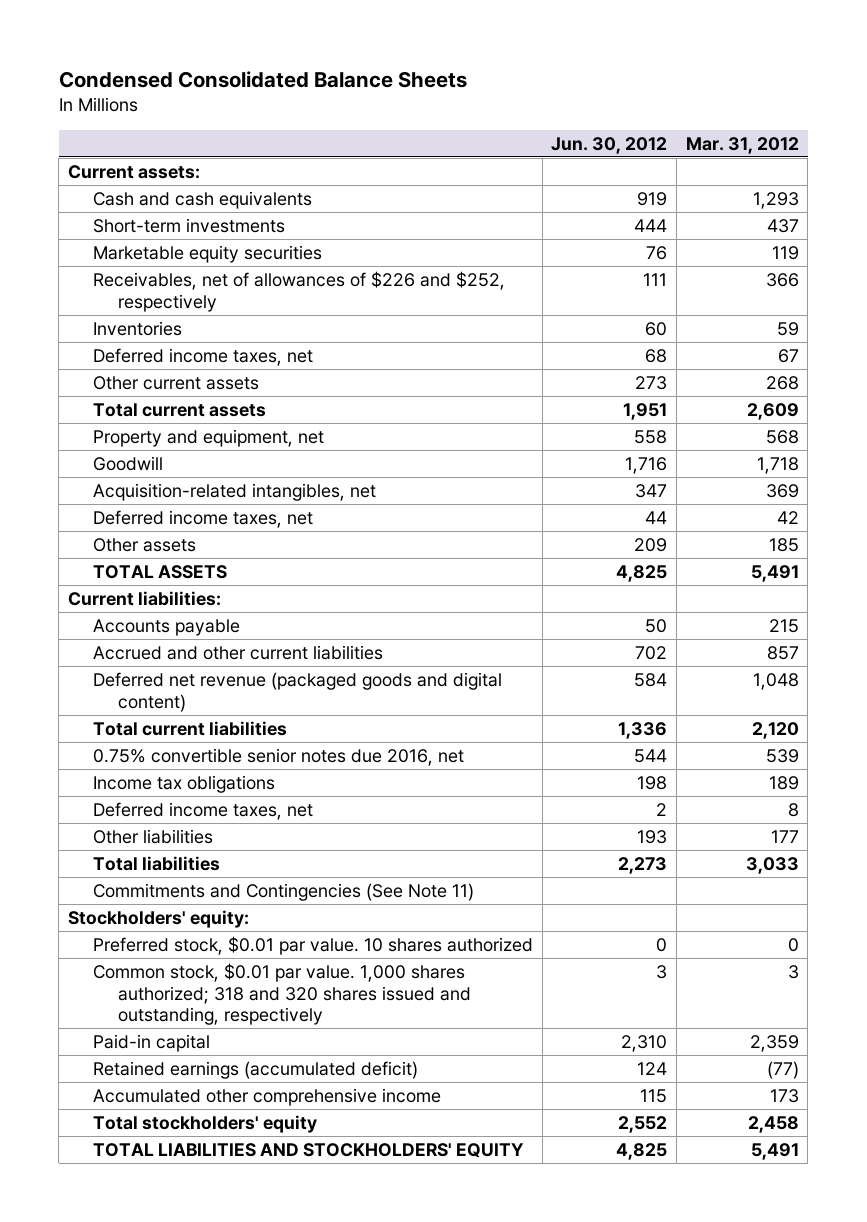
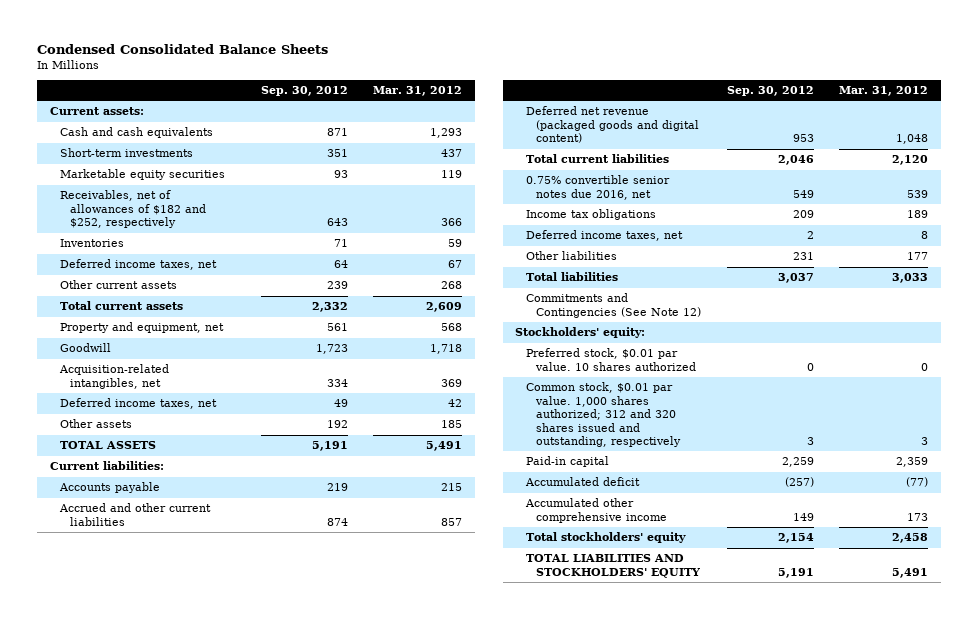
[551,136,668,154] Jun. 30, 2012 -> none
none -> [260,86,348,97] Sep. 30, 2012
[93,270,506,312] Receivables, net of allowances of $226 and $252, respectively -> [60,190,207,229] Receivables, net of allowances of $182 and $252, respectively
[93,882,475,901] Commitments and Contingencies (See Note 11) -> [525,293,702,318] Commitments and Contingencies (See Note 12)
[93,962,472,1026] Common stock, $0.01 par value. 1,000 shares authorized; 318 and 320 shares issued and outstanding, respectively -> [525,382,682,447] Common stock, $0.01 par value. 1,000 shares authorized; 312 and 320 shares issued and outstanding, respectively
[93,1060,419,1079] Retained earnings (accumulated deficit) -> [524,477,640,487] Accumulated deficit

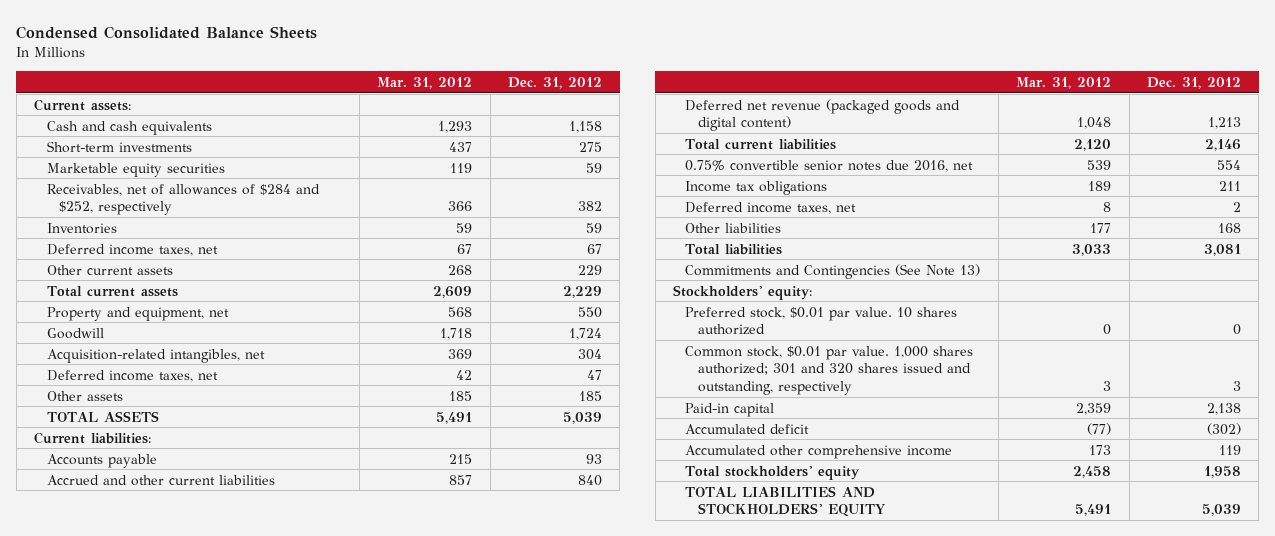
[260,86,348,97] Sep. 30, 2012 -> none
none -> [508,76,603,89] Dec. 31, 2012
[60,190,207,229] Receivables, net of allowances of $182 and $252, respectively -> [46,183,320,216] Receivables, net of allowances of $284 and $252, respectively
[525,293,702,318] Commitments and Contingencies (See Note 12) -> [685,263,981,279] Commitments and Contingencies (See Note 13)
[525,382,682,447] Common stock, $0.01 par value. 1,000 shares authorized; 312 and 320 shares issued and outstanding, respectively -> [685,345,974,396] Common stock, $0.01 par value. 1,000 shares authorized; 301 and 320 shares issued and outstanding, respectively

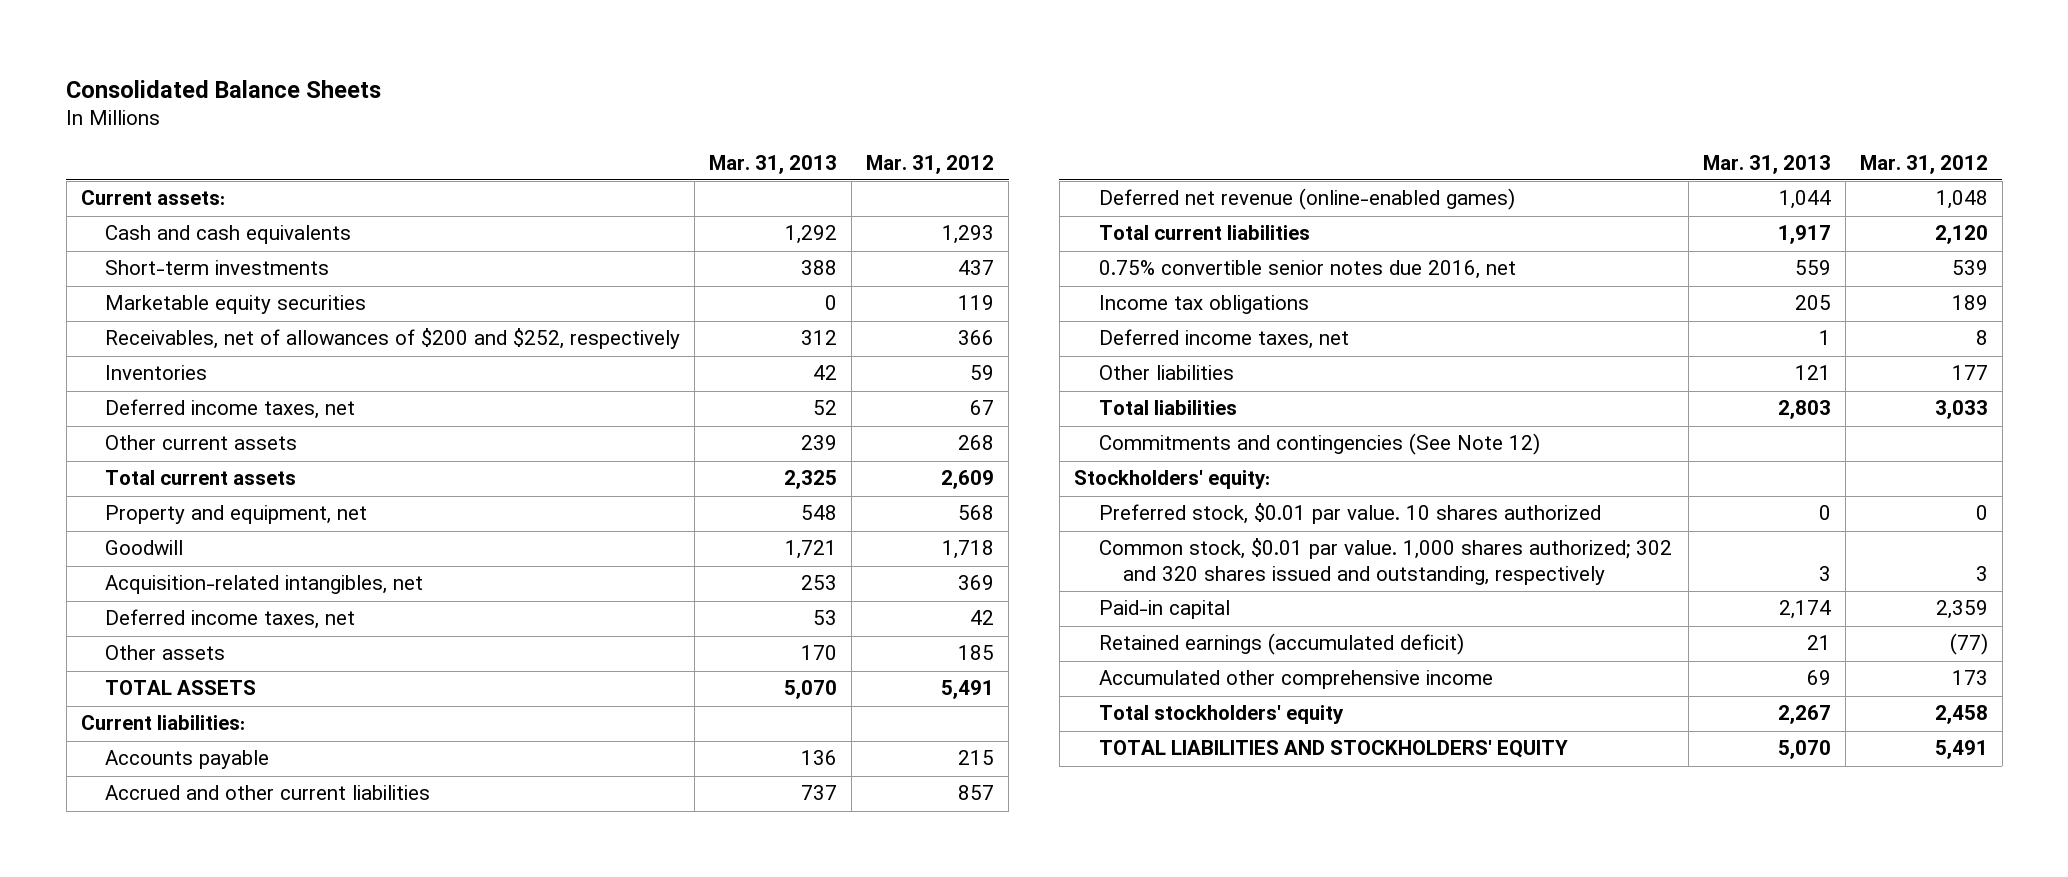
[16,26,318,40] Condensed Consolidated Balance Sheets -> [66,79,382,98] Consolidated Balance Sheets
[508,76,603,89] Dec. 31, 2012 -> none
none -> [709,154,838,174] Mar. 31, 2013
[46,183,320,216] Receivables, net of allowances of $284 and $252, respectively -> [105,328,681,350] Receivables, net of allowances of $200 and $252, respectively
[685,98,961,132] Deferred net revenue (packaged goods and digital content) -> [1098,188,1515,211] Deferred net revenue (online-enabled games)
[685,263,981,279] Commitments and Contingencies (See Note 13) -> [1098,433,1540,456] Commitments and contingencies (See Note 12)
[685,345,974,396] Common stock, $0.01 par value. 1,000 shares authorized; 301 and 320 shares issued and outstanding, respectively -> [1098,538,1672,585] Common stock, $0.01 par value. 1,000 shares authorized; 302 and 320 shares issued and outstanding, respectively
[685,423,810,434] Accumulated deficit -> [1098,633,1464,656] Retained earnings (accumulated deficit)

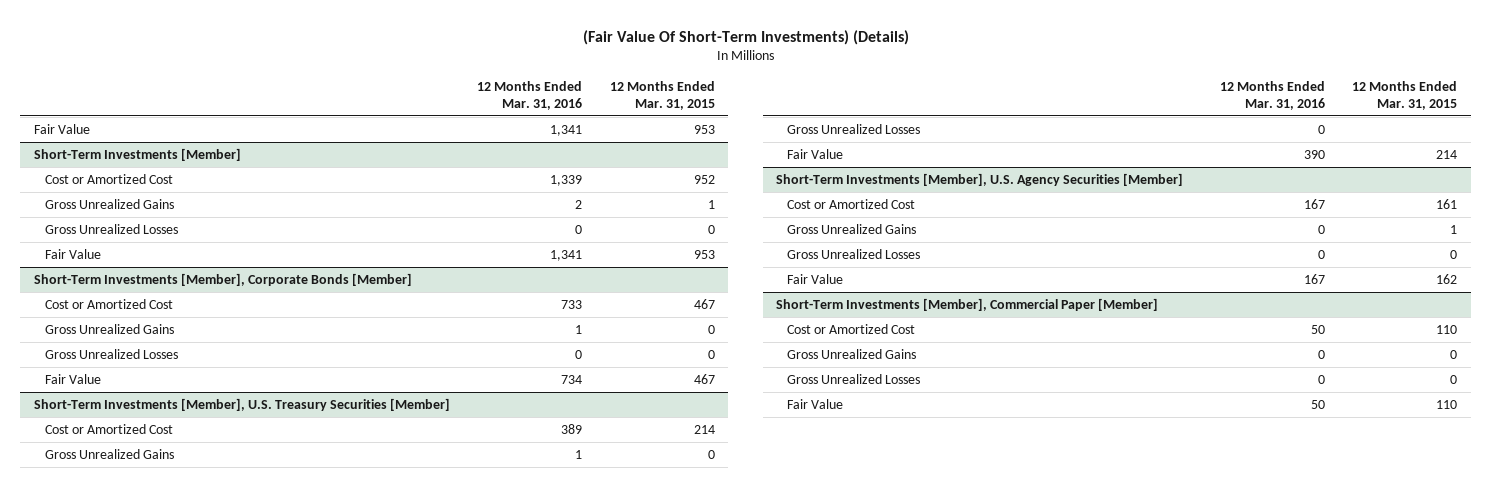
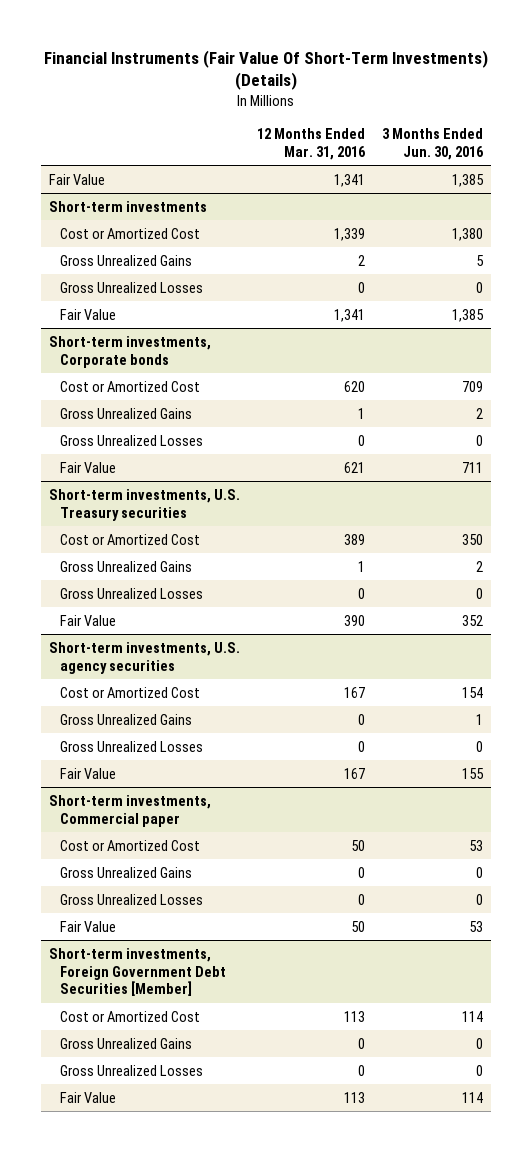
[582,29,909,45] (Fair Value Of Short-Term Investments) (Details) -> [44,49,489,91] Financial Instruments (Fair Value Of Short-Term Investments) (Details)
[609,80,715,110] 12 Months Ended Mar. 31, 2015 -> none
none -> [381,128,484,160] 3 Months Ended Jun. 30, 2016
[34,147,242,161] Short-Term Investments [Member] -> [49,200,208,212] Short-term investments
[34,272,413,286] Short-Term Investments [Member], Corporate Bonds [Member] -> [49,335,212,368] Short-term investments, Corporate bonds
[561,299,583,309] 733 -> [344,380,366,392] 620
[561,374,583,384] 734 -> [344,461,366,473] 621
[34,397,451,411] Short-Term Investments [Member], U.S. Treasury Securities [Member] -> [49,488,241,521] Short-term investments, U.S. Treasury securities
[776,172,1184,186] Short-Term Investments [Member], U.S. Agency Securities [Member] -> [49,641,241,674] Short-term investments, U.S. agency securities
[776,297,1159,311] Short-Term Investments [Member], Commercial Paper [Member] -> [49,794,212,827] Short-term investments, Commercial paper
none -> [49,947,226,997] Short-term investments, Foreign Government Debt Securities [Member]
none -> [59,1010,200,1022] Cost or Amortized Cost
none -> [59,1037,192,1049] Gross Unrealized Gains
none -> [59,1064,203,1076] Gross Unrealized Losses
none -> [59,1091,116,1103] Fair Value

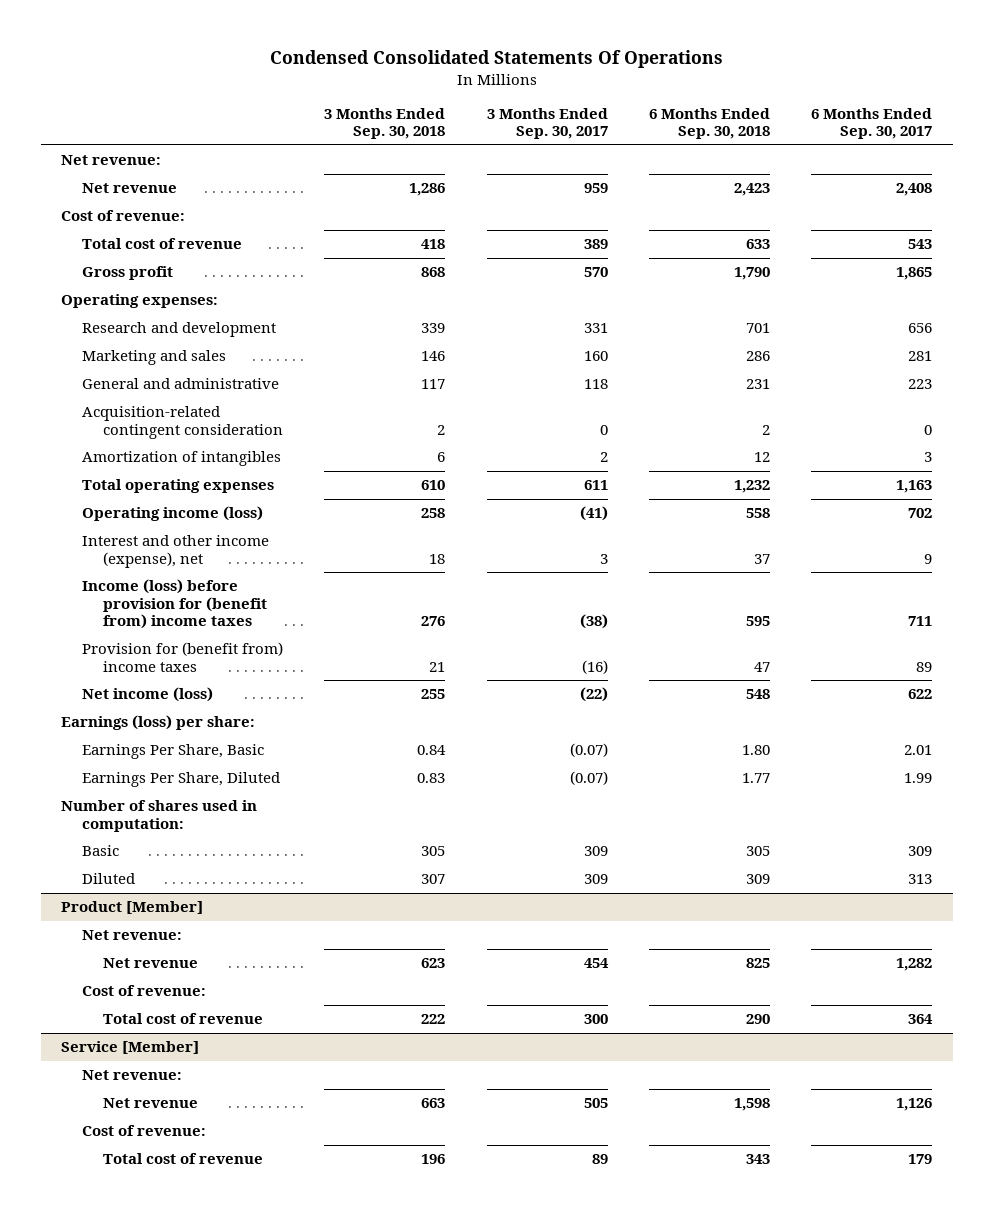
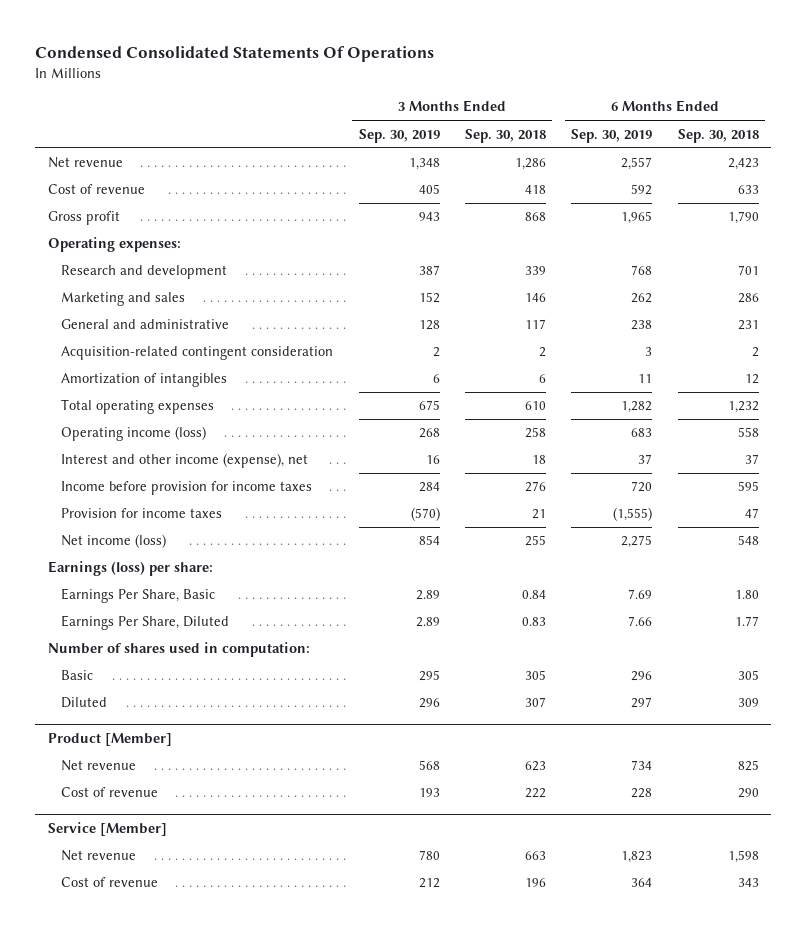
[486,107,608,140] 3 Months Ended Sep. 30, 2017 -> none
[811,107,933,140] 6 Months Ended Sep. 30, 2017 -> none
none -> [358,128,440,143] Sep. 30, 2019
none -> [571,128,653,143] Sep. 30, 2019
[61,155,162,166] Net revenue: -> none
[61,210,186,222] Cost of revenue: -> none
[82,238,243,250] Total cost of revenue -> [47,184,145,195] Cost of revenue
[82,579,267,630] Income (loss) before provision for (benefit from) income taxes -> [61,481,313,496] Income before provision for income taxes
[82,642,284,672] Provision for (benefit from) income taxes -> [61,508,223,519] Provision for income taxes
[82,930,183,941] Net revenue: -> none
[82,985,207,997] Cost of revenue: -> none
[102,1013,263,1025] Total cost of revenue -> [61,787,159,798] Cost of revenue
[82,1070,183,1081] Net revenue: -> none
[82,1125,207,1137] Cost of revenue: -> none
[102,1153,263,1165] Total cost of revenue -> [61,877,159,888] Cost of revenue

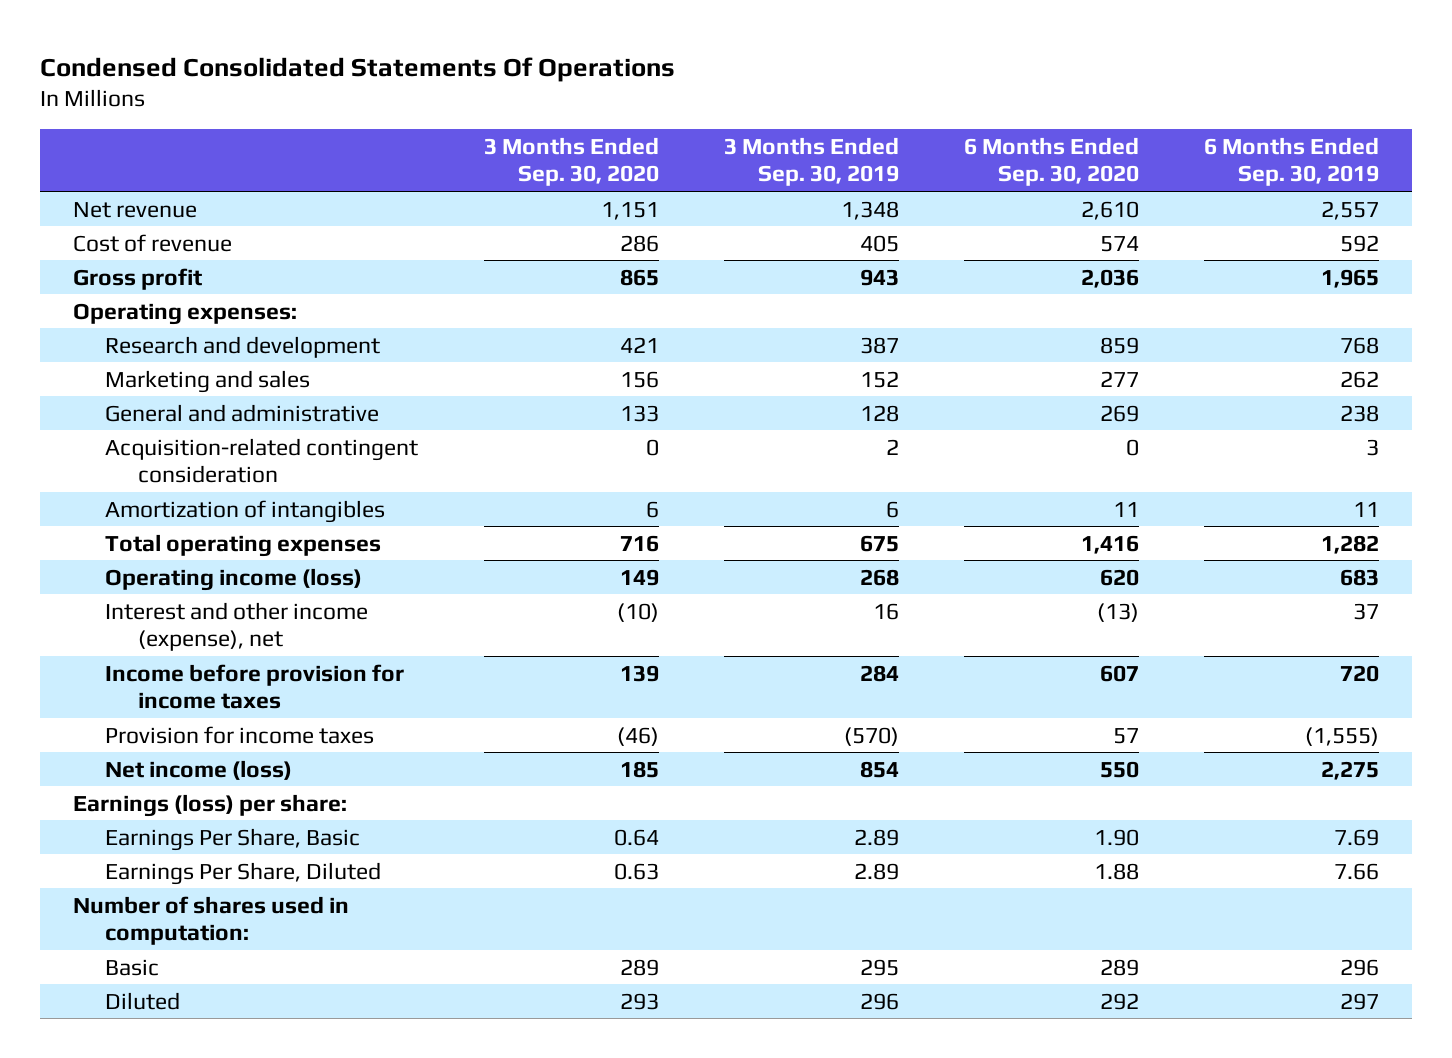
[465,128,547,143] Sep. 30, 2018 -> none
[677,128,759,143] Sep. 30, 2018 -> none
none -> [483,136,659,187] 3 Months Ended Sep. 30, 2020
none -> [964,136,1140,187] 6 Months Ended Sep. 30, 2020
[47,733,172,747] Product [Member] -> none
[61,760,137,772] Net revenue -> none
[61,787,159,798] Cost of revenue -> none
[47,822,167,837] Service [Member] -> none
[61,850,137,862] Net revenue -> none
[61,877,159,888] Cost of revenue -> none

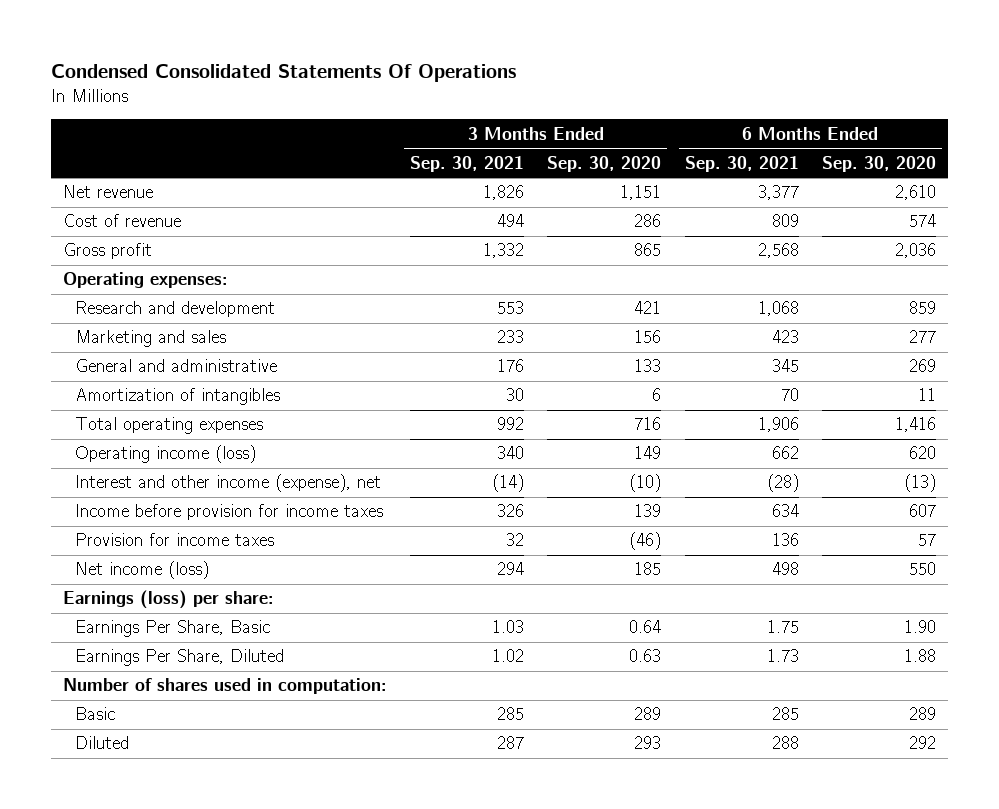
[723,136,899,187] 3 Months Ended Sep. 30, 2019 -> none
[1204,136,1380,187] 6 Months Ended Sep. 30, 2019 -> none
none -> [410,155,525,172] Sep. 30, 2021
none -> [684,155,799,172] Sep. 30, 2021
[105,437,419,484] Acquisition-related contingent consideration -> none

